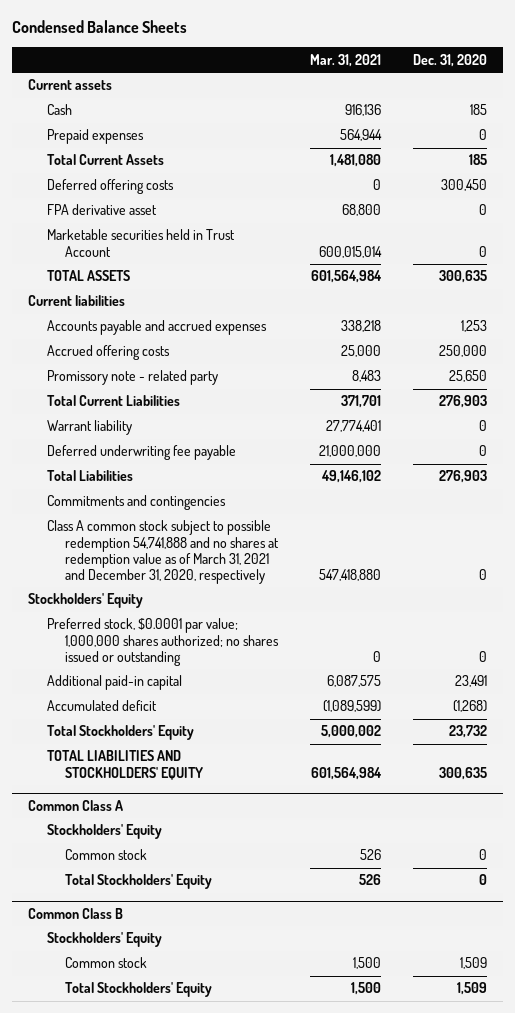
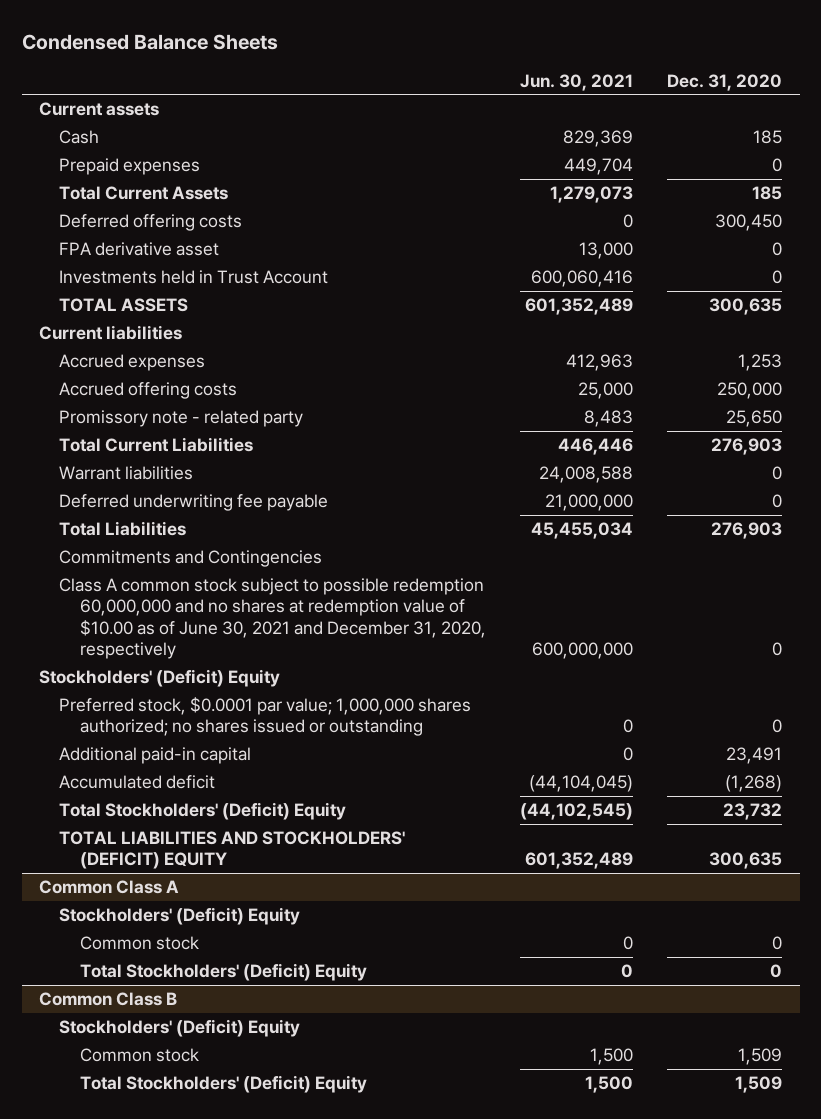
[310,53,382,67] Mar. 31, 2021 -> none
none -> [520,73,634,91] Jun. 30, 2021
[46,229,235,257] Marketable securities held in Trust Account -> [59,270,329,285] Investments held in Trust Account
[46,320,267,336] Accounts payable and accrued expenses -> [59,354,206,372] Accrued expenses
[46,420,132,436] Warrant liability -> [59,466,194,481] Warrant liabilities
[46,495,226,511] Commitments and contingencies -> [59,550,323,568] Commitments and Contingencies
[46,520,280,584] Class A common stock subject to possible redemption 54,741,888 and no shares at redemption value as of March 31, 2021 and December 31, 2020, respectively -> [59,578,486,660] Class A common stock subject to possible redemption 60,000,000 and no shares at redemption value of $10.00 as of June 30, 2021 and December 31, 2020, respectively
[27,593,143,609] Stockholders' Equity -> [39,669,281,688] Stockholders' (Deficit) Equity
[46,725,194,741] Total Stockholders' Equity -> [59,802,347,821] Total Stockholders' (Deficit) Equity
[46,750,204,780] TOTAL LIABILITIES AND STOCKHOLDERS' EQUITY -> [59,831,406,870] TOTAL LIABILITIES AND STOCKHOLDERS' (DEFICIT) EQUITY
[46,824,162,840] Stockholders' Equity -> [59,907,301,926] Stockholders' (Deficit) Equity
[65,874,213,890] Total Stockholders' Equity -> [79,963,367,982] Total Stockholders' (Deficit) Equity
[46,932,162,948] Stockholders' Equity -> [59,1019,301,1038] Stockholders' (Deficit) Equity
[65,982,213,998] Total Stockholders' Equity -> [79,1075,367,1094] Total Stockholders' (Deficit) Equity

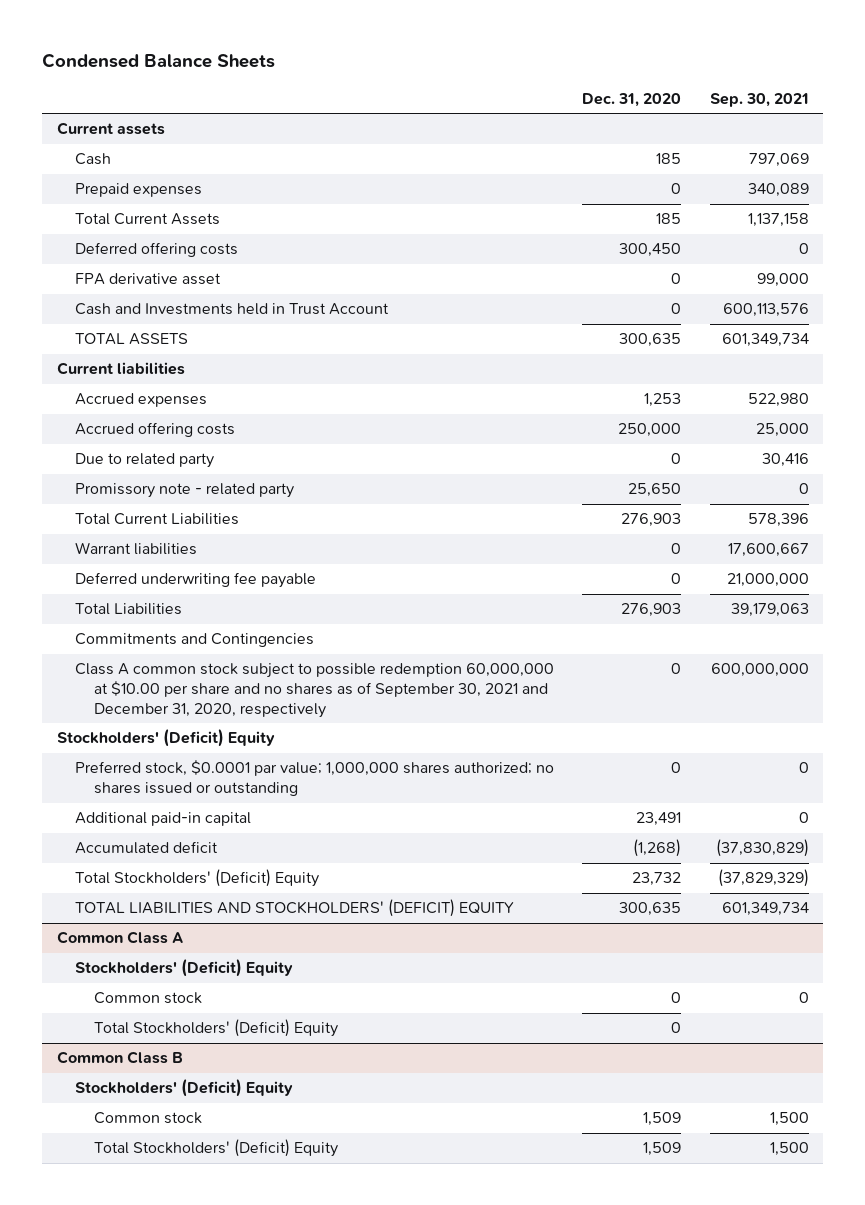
[520,73,634,91] Jun. 30, 2021 -> none
none -> [709,92,809,107] Sep. 30, 2021
[59,270,329,285] Investments held in Trust Account -> [75,303,390,316] Cash and Investments held in Trust Account
none -> [75,453,215,469] Due to related party
[59,578,486,660] Class A common stock subject to possible redemption 60,000,000 and no shares at redemption value of $10.00 as of June 30, 2021 and December 31, 2020, respectively -> [75,663,555,718] Class A common stock subject to possible redemption 60,000,000 at $10.00 per share and no shares as of September 30, 2021 and December 31, 2020, respectively

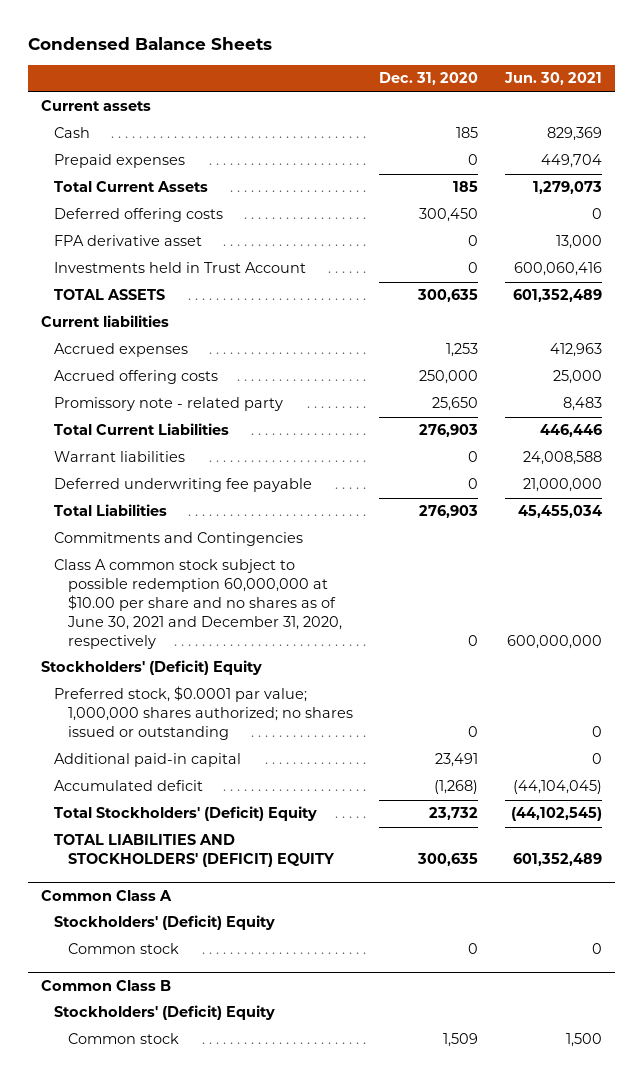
[709,92,809,107] Sep. 30, 2021 -> none
none -> [503,72,602,86] Jun. 30, 2021
[75,303,390,316] Cash and Investments held in Trust Account -> [54,262,307,274] Investments held in Trust Account
[75,453,215,469] Due to related party -> none
[75,663,555,718] Class A common stock subject to possible redemption 60,000,000 at $10.00 per share and no shares as of September 30, 2021 and December 31, 2020, respectively -> [54,559,342,649] Class A common stock subject to possible redemption 60,000,000 at $10.00 per share and no shares as of June 30, 2021 and December 31, 2020, respectively
[93,1019,338,1038] Total Stockholders' (Deficit) Equity -> none
[93,1139,338,1158] Total Stockholders' (Deficit) Equity -> none

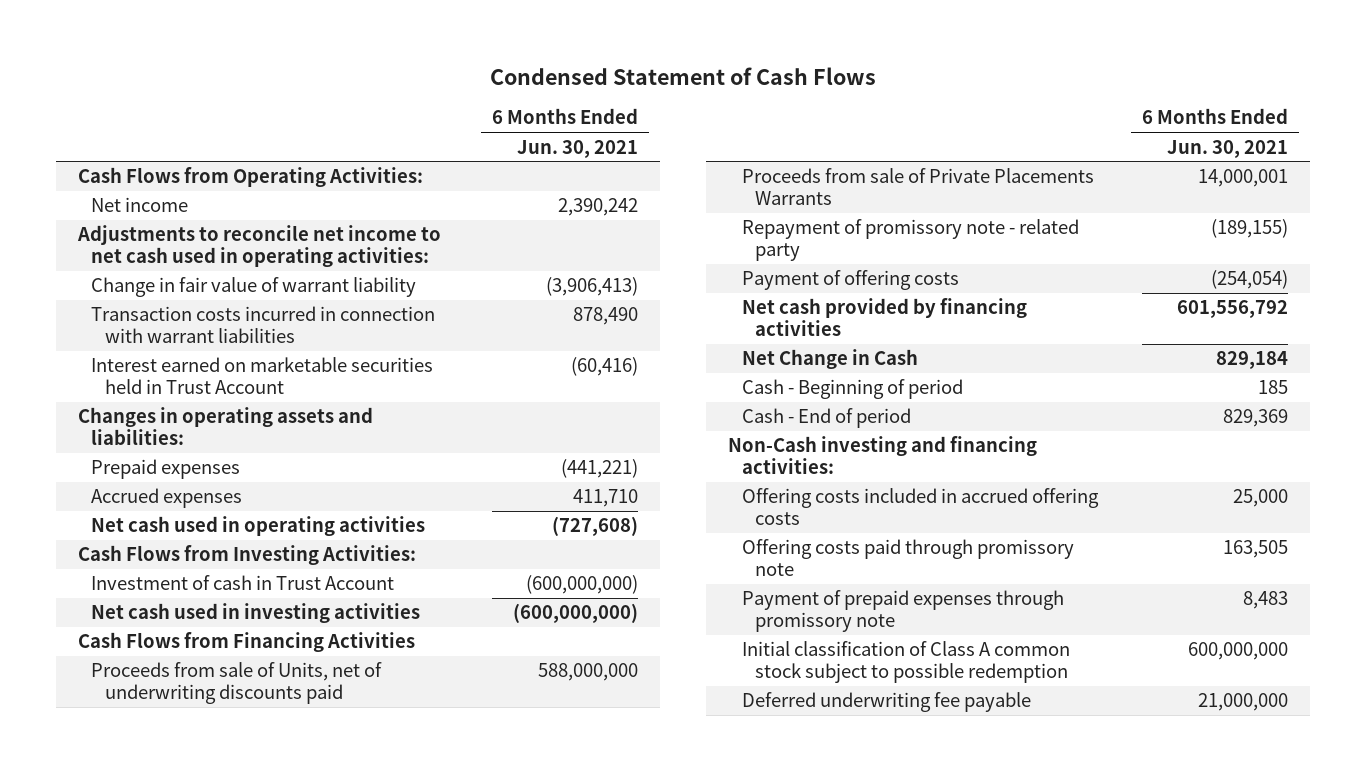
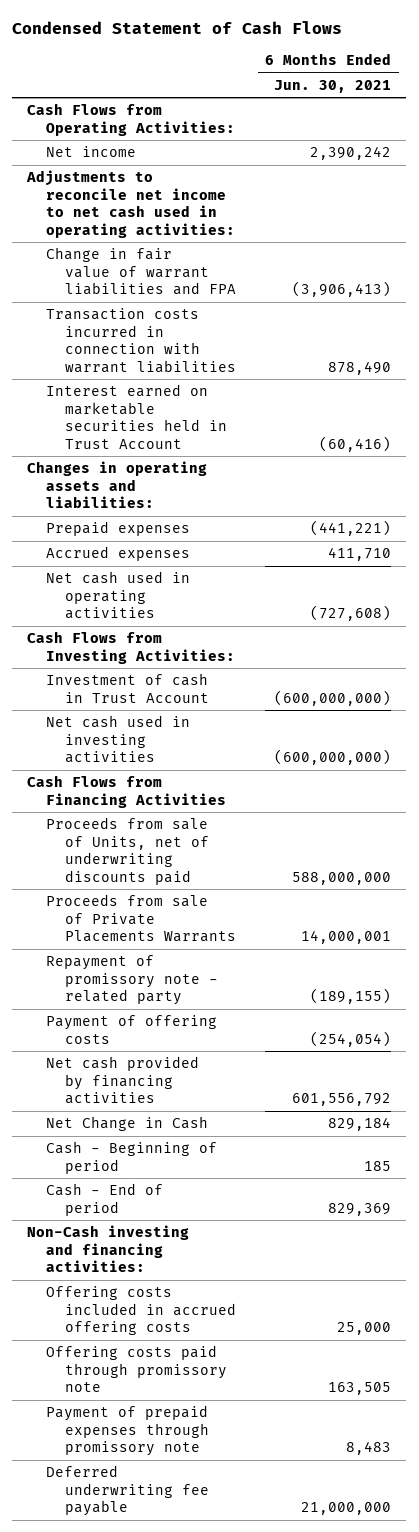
[91,277,417,298] Change in fair value of warrant liability -> [45,247,236,296] Change in fair value of warrant liabilities and FPA
[741,641,1070,684] Initial classification of Class A common stock subject to possible redemption -> none

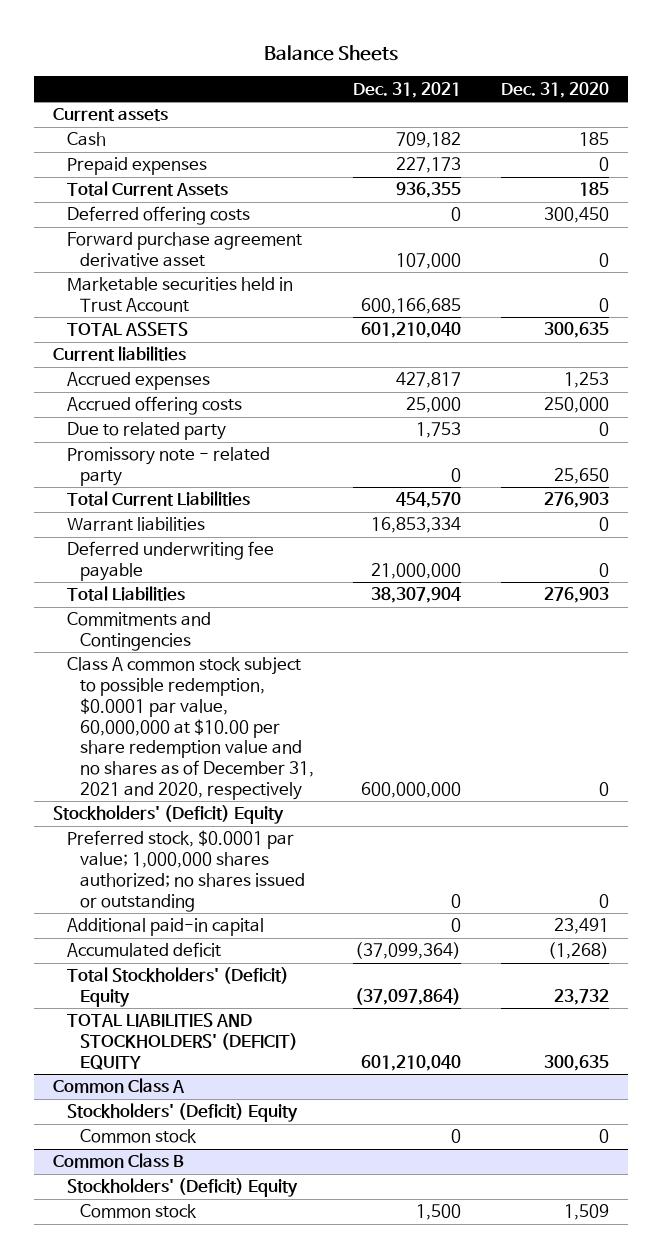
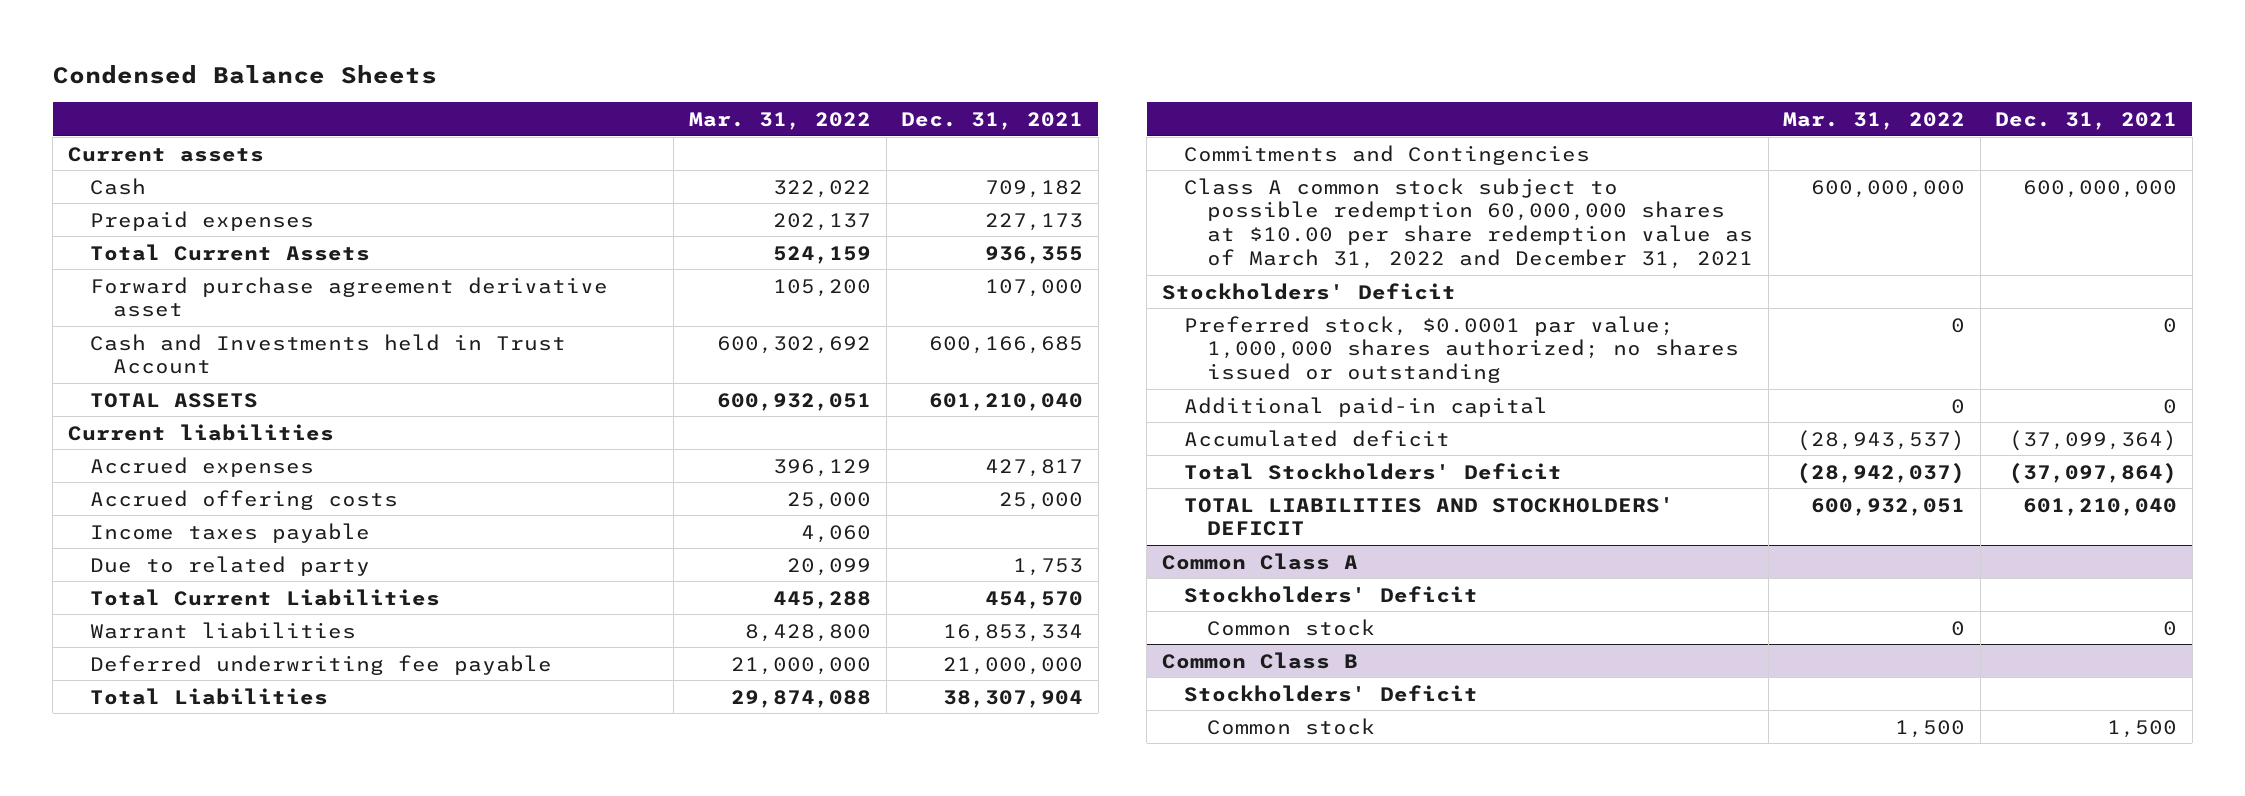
[264,44,399,61] Balance Sheets -> [52,64,437,84] Condensed Balance Sheets
[500,81,609,98] Dec. 31, 2020 -> none
none -> [689,111,872,130] Mar. 31, 2022
[66,206,250,226] Deferred offering costs -> none
[66,277,293,313] Marketable securities held in Trust Account -> [90,333,567,375] Cash and Investments held in Trust Account
none -> [90,522,371,543] Income taxes payable
[66,447,270,487] Promissory note - related party -> none
[66,657,315,800] Class A common stock subject to possible redemption, $0.0001 par value, 60,000,000 at $10.00 per share redemption value and no shares as of December 31, 2021 and 2020, respectively -> [1184,177,1754,269] Class A common stock subject to possible redemption 60,000,000 shares at $10.00 per share redemption value as of March 31, 2022 and December 31, 2021
[53,805,285,825] Stockholders' (Deficit) Equity -> [1161,282,1456,300] Stockholders' Deficit
[66,967,289,1008] Total Stockholders' (Deficit) Equity -> [1184,462,1563,480] Total Stockholders' Deficit
[66,1013,299,1070] TOTAL LIABILITIES AND STOCKHOLDERS' (DEFICIT) EQUITY -> [1184,496,1675,537] TOTAL LIABILITIES AND STOCKHOLDERS' DEFICIT
[66,1103,298,1123] Stockholders' (Deficit) Equity -> [1184,585,1479,603] Stockholders' Deficit
[66,1178,298,1198] Stockholders' (Deficit) Equity -> [1184,684,1479,702] Stockholders' Deficit

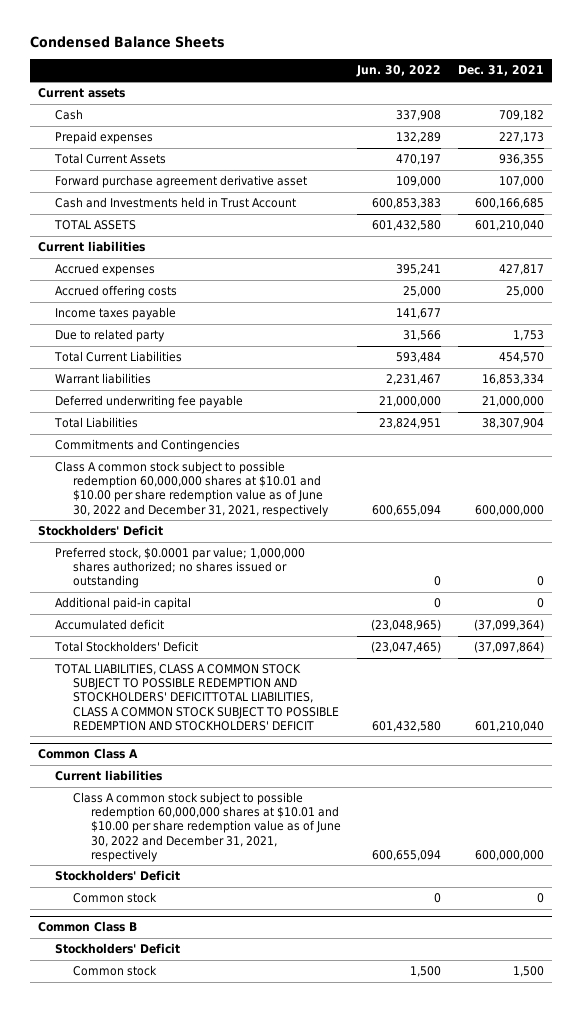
[689,111,872,130] Mar. 31, 2022 -> none
none -> [356,65,442,78] Jun. 30, 2022
[1184,177,1754,269] Class A common stock subject to possible redemption 60,000,000 shares at $10.00 per share redemption value as of March 31, 2022 and December 31, 2021 -> [55,461,330,517] Class A common stock subject to possible redemption 60,000,000 shares at $10.01 and $10.00 per share redemption value as of June 30, 2022 and December 31, 2021, respectively
[1184,496,1675,537] TOTAL LIABILITIES AND STOCKHOLDERS' DEFICIT -> [54,664,340,731] TOTAL LIABILITIES, CLASS A COMMON STOCK SUBJECT TO POSSIBLE REDEMPTION AND STOCKHOLDERS' DEFICITTOTAL LIABILITIES, CLASS A COMMON STOCK SUBJECT TO POSSIBLE REDEMPTION AND STOCKHOLDERS' DEFICIT
none -> [55,770,163,782] Current liabilities
none -> [73,792,341,862] Class A common stock subject to possible redemption 60,000,000 shares at $10.01 and $10.00 per share redemption value as of June 30, 2022 and December 31, 2021, respectively

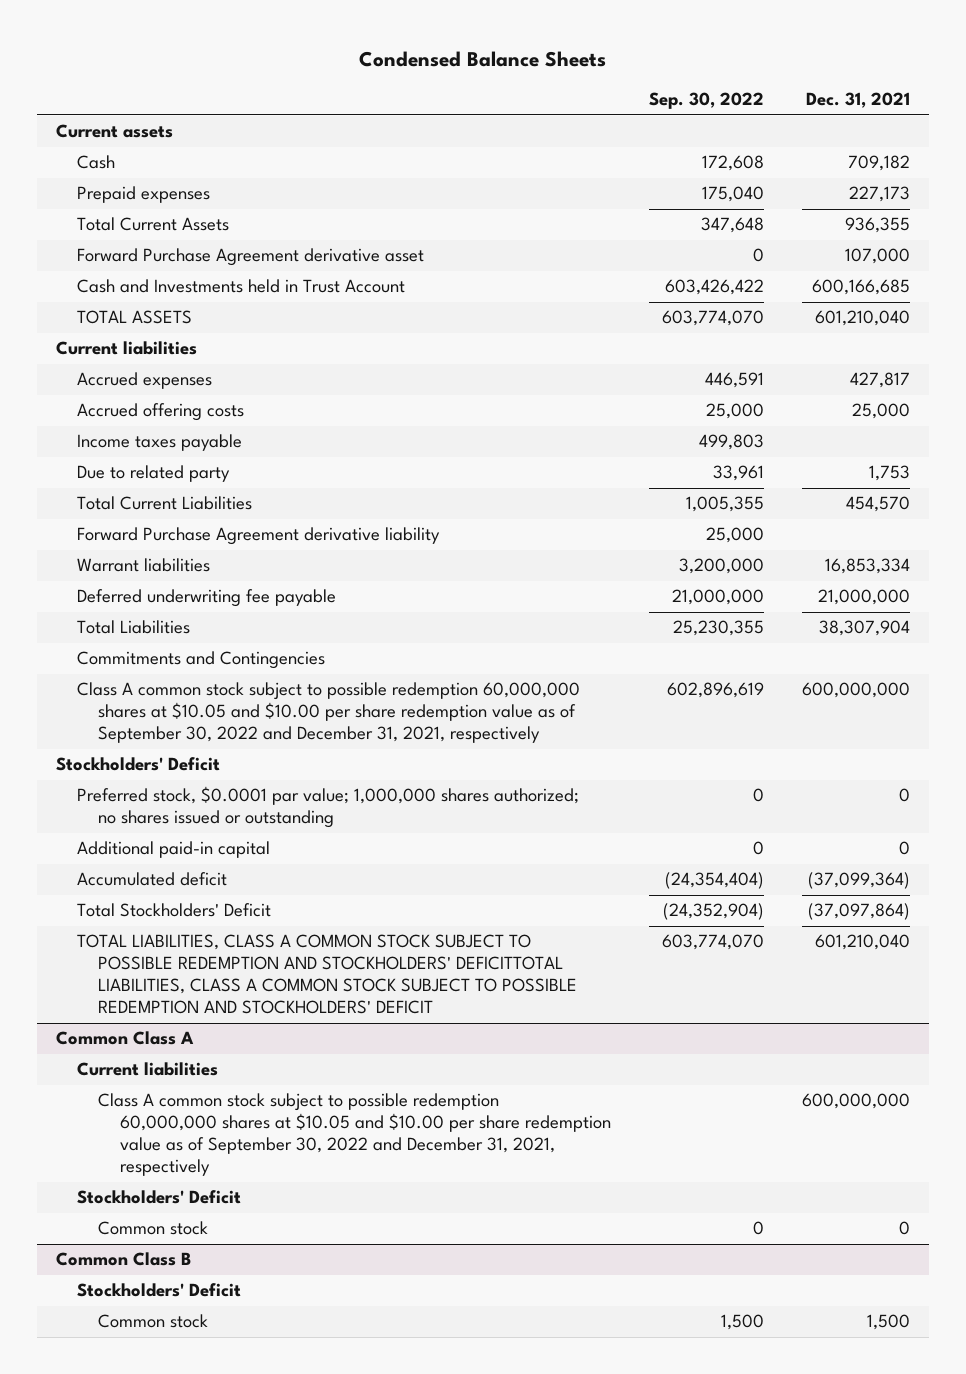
[356,65,442,78] Jun. 30, 2022 -> none
none -> [648,92,764,110] Sep. 30, 2022
[55,175,308,189] Forward purchase agreement derivative asset -> [77,248,425,267] Forward Purchase Agreement derivative asset
none -> [77,527,441,546] Forward Purchase Agreement derivative liability
[55,461,330,517] Class A common stock subject to possible redemption 60,000,000 shares at $10.01 and $10.00 per share redemption value as of June 30, 2022 and December 31, 2021, respectively -> [77,682,581,744] Class A common stock subject to possible redemption 60,000,000 shares at $10.05 and $10.00 per share redemption value as of September 30, 2022 and December 31, 2021, respectively
[73,792,341,862] Class A common stock subject to possible redemption 60,000,000 shares at $10.01 and $10.00 per share redemption value as of June 30, 2022 and December 31, 2021, respectively -> [98,1093,611,1177] Class A common stock subject to possible redemption 60,000,000 shares at $10.05 and $10.00 per share redemption value as of September 30, 2022 and December 31, 2021, respectively

